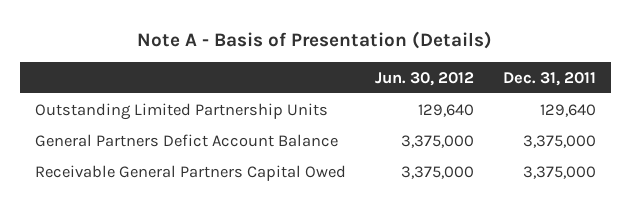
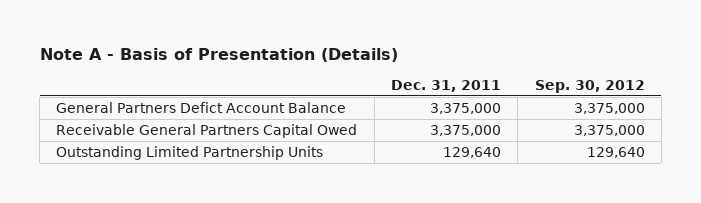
[374,71,474,86] Jun. 30, 2012 -> none
none -> [534,79,645,93] Sep. 30, 2012
[34,102,328,120] Outstanding Limited Partnership Units -> [56,145,324,160] Outstanding Limited Partnership Units

